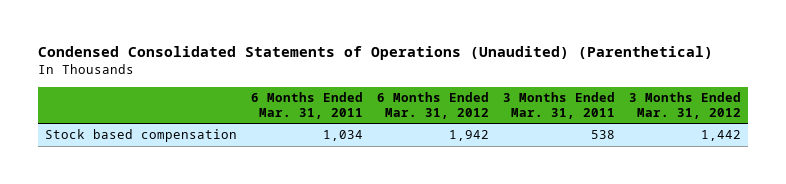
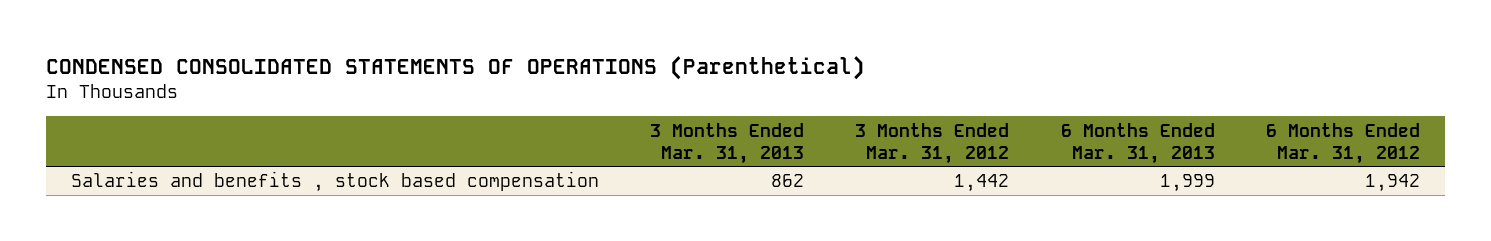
[37,46,713,61] Condensed Consolidated Statements of Operations (Unaudited) (Parenthetical) -> [45,55,865,80] CONDENSED CONSOLIDATED STATEMENTS OF OPERATIONS (Parenthetical)
[251,91,364,119] 6 Months Ended Mar. 31, 2011 -> none
[503,91,616,119] 3 Months Ended Mar. 31, 2011 -> none
none -> [650,122,805,164] 3 Months Ended Mar. 31, 2013
none -> [1060,122,1215,164] 6 Months Ended Mar. 31, 2013
[44,129,237,143] Stock based compensation -> [71,171,600,193] Salaries and benefits , stock based compensation

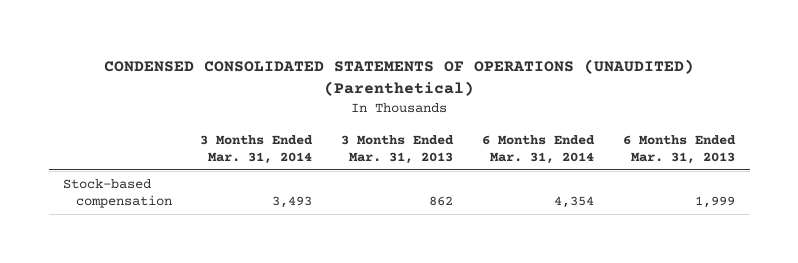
[45,55,865,80] CONDENSED CONSOLIDATED STATEMENTS OF OPERATIONS (Parenthetical) -> [104,58,695,96] CONDENSED CONSOLIDATED STATEMENTS OF OPERATIONS (UNAUDITED) (Parenthetical)
[855,122,1010,164] 3 Months Ended Mar. 31, 2012 -> none
[1265,122,1420,164] 6 Months Ended Mar. 31, 2012 -> none
none -> [200,134,314,164] 3 Months Ended Mar. 31, 2014
none -> [482,134,596,164] 6 Months Ended Mar. 31, 2014
[71,171,600,193] Salaries and benefits , stock based compensation -> [63,179,172,209] Stock-based compensation

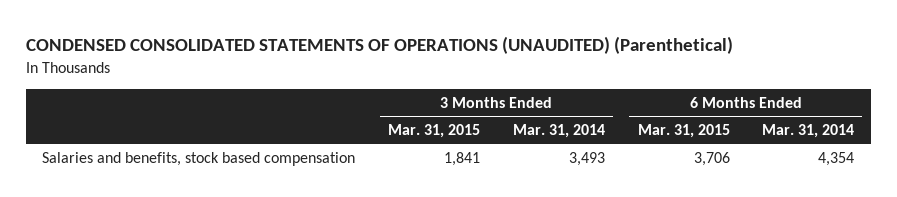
[341,134,455,164] 3 Months Ended Mar. 31, 2013 -> none
[623,134,737,164] 6 Months Ended Mar. 31, 2013 -> none
none -> [388,123,481,138] Mar. 31, 2015
none -> [637,123,730,138] Mar. 31, 2015
[63,179,172,209] Stock-based compensation -> [42,151,356,166] Salaries and benefits, stock based compensation

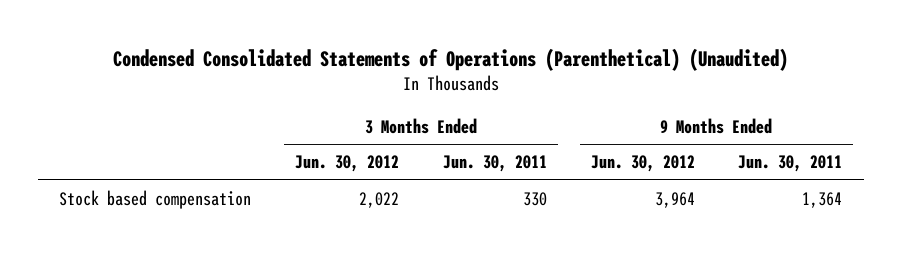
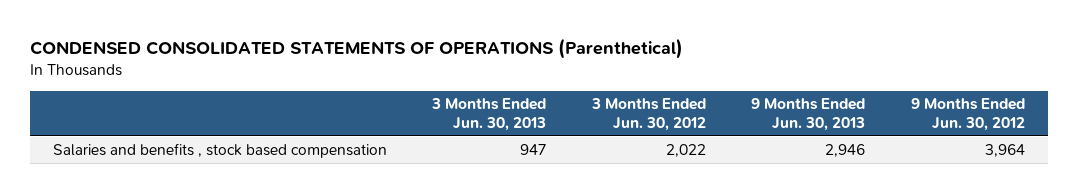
[112,47,788,71] Condensed Consolidated Statements of Operations (Parenthetical) (Unaudited) -> [30,38,684,60] CONDENSED CONSOLIDATED STATEMENTS OF OPERATIONS (Parenthetical)
[442,155,547,173] Jun. 30, 2011 -> none
[738,155,843,173] Jun. 30, 2011 -> none
none -> [431,97,547,131] 3 Months Ended Jun. 30, 2013
none -> [751,97,866,131] 9 Months Ended Jun. 30, 2013
[59,190,252,210] Stock based compensation -> [52,143,387,159] Salaries and benefits , stock based compensation

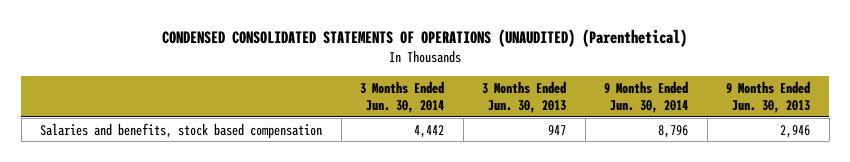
[30,38,684,60] CONDENSED CONSOLIDATED STATEMENTS OF OPERATIONS (Parenthetical) -> [162,29,688,48] CONDENSED CONSOLIDATED STATEMENTS OF OPERATIONS (UNAUDITED) (Parenthetical)
[590,97,706,131] 3 Months Ended Jun. 30, 2012 -> none
[910,97,1025,131] 9 Months Ended Jun. 30, 2012 -> none
none -> [360,80,445,114] 3 Months Ended Jun. 30, 2014
none -> [604,80,689,114] 9 Months Ended Jun. 30, 2014
[52,143,387,159] Salaries and benefits , stock based compensation -> [40,122,323,138] Salaries and benefits, stock based compensation

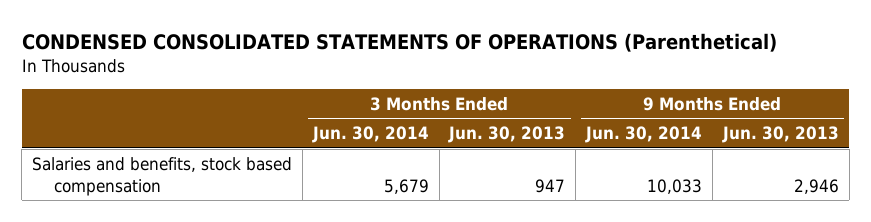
[162,29,688,48] CONDENSED CONSOLIDATED STATEMENTS OF OPERATIONS (UNAUDITED) (Parenthetical) -> [21,32,777,52] CONDENSED CONSOLIDATED STATEMENTS OF OPERATIONS (Parenthetical)
[414,124,445,138] 4,442 -> [383,178,429,194] 5,679
[658,124,689,138] 8,796 -> [647,178,703,194] 10,033

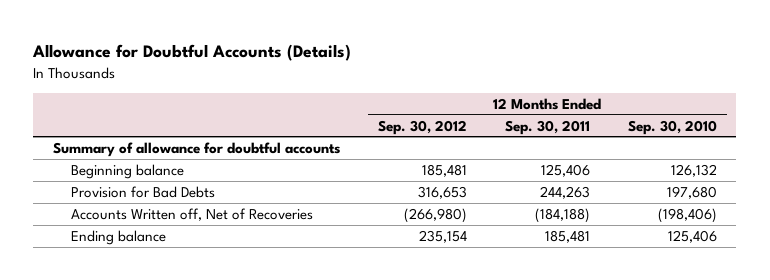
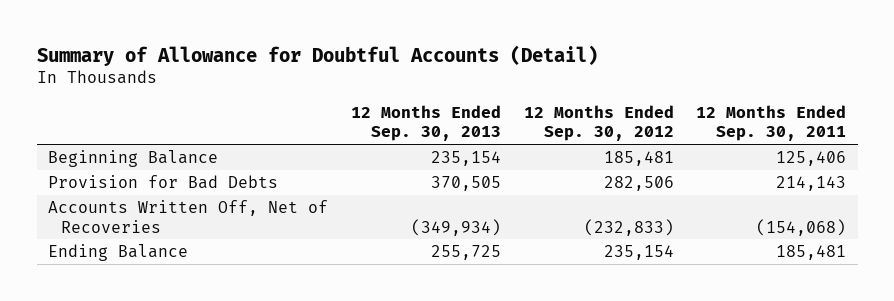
[32,44,352,62] Allowance for Doubtful Accounts (Details) -> [36,44,598,66] Summary of Allowance for Doubtful Accounts (Detail)
[628,119,718,135] Sep. 30, 2010 -> none
none -> [350,104,501,142] 12 Months Ended Sep. 30, 2013
[52,141,340,157] Summary of allowance for doubtful accounts -> none
[71,163,185,179] Beginning balance -> [47,150,218,168] Beginning Balance
[417,185,467,199] 316,653 -> [603,176,674,192] 282,506
[539,185,590,199] 244,263 -> [776,176,847,192] 214,143
[71,207,314,221] Accounts Written off, Net of Recoveries -> [47,200,328,233] Accounts Written Off, Net of Recoveries
[403,207,467,223] (266,980) -> [583,218,674,236] (232,833)
[534,207,590,223] (184,188) -> [756,218,847,236] (154,068)
[71,229,167,245] Ending balance -> [47,244,188,262] Ending Balance

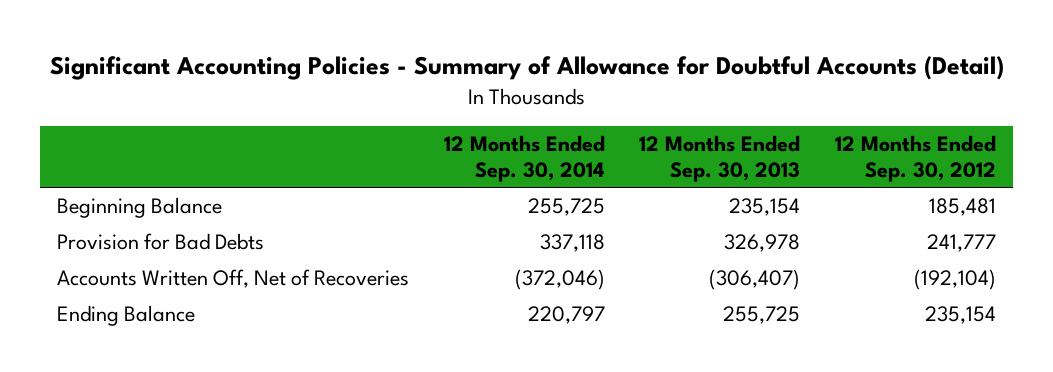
[36,44,598,66] Summary of Allowance for Doubtful Accounts (Detail) -> [49,56,1004,81] Significant Accounting Policies - Summary of Allowance for Doubtful Accounts (Detail)
[696,104,847,142] 12 Months Ended Sep. 30, 2011 -> none
none -> [443,135,605,182] 12 Months Ended Sep. 30, 2014
[430,176,501,192] 370,505 -> [724,234,801,253] 326,978
[603,176,674,192] 282,506 -> [926,234,996,253] 241,777
[410,218,501,236] (349,934) -> [709,269,801,291] (306,407)
[583,218,674,236] (232,833) -> [913,269,996,291] (192,104)

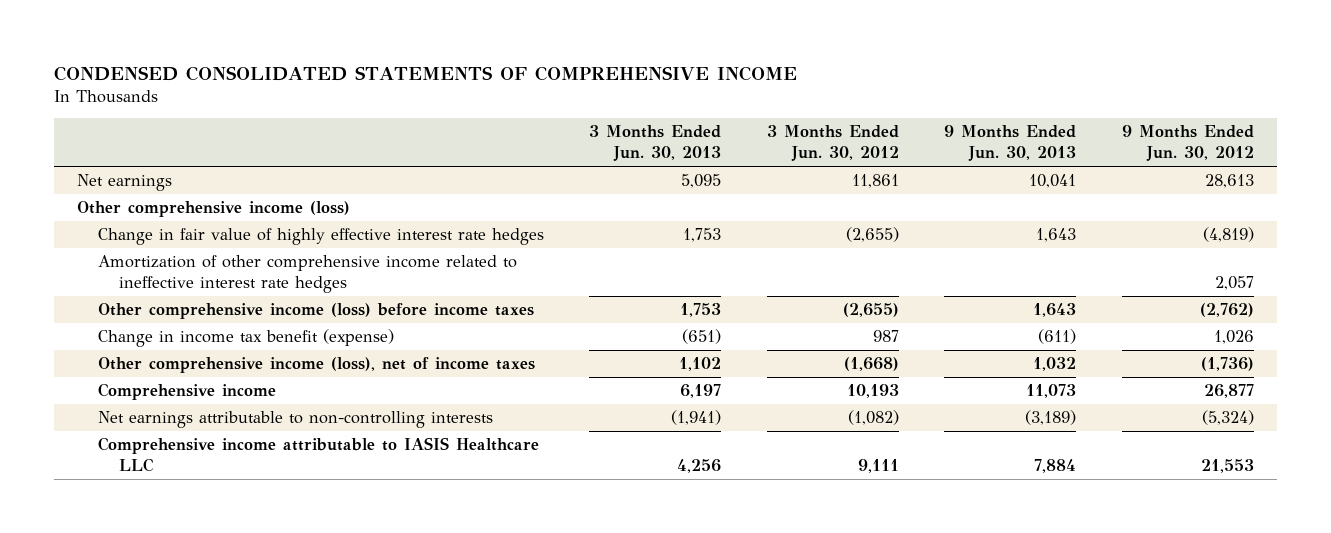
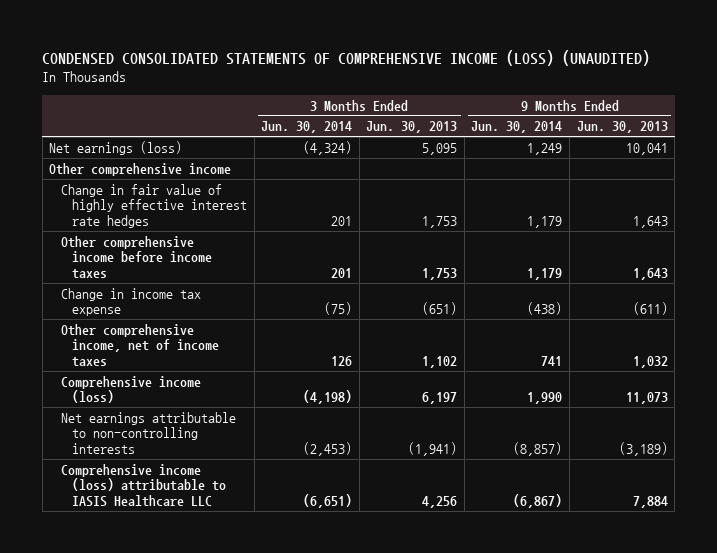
[54,65,798,81] CONDENSED CONSOLIDATED STATEMENTS OF COMPREHENSIVE INCOME -> [42,50,651,67] CONDENSED CONSOLIDATED STATEMENTS OF COMPREHENSIVE INCOME (LOSS) (UNAUDITED)
[766,125,899,162] 3 Months Ended Jun. 30, 2012 -> none
[1121,125,1254,162] 9 Months Ended Jun. 30, 2012 -> none
none -> [261,121,353,134] Jun. 30, 2014
none -> [471,121,563,134] Jun. 30, 2014
[76,174,172,192] Net earnings -> [49,140,183,155] Net earnings (loss)
[76,201,350,218] Other comprehensive income (loss) -> [49,162,232,176] Other comprehensive income
[97,255,517,294] Amortization of other comprehensive income related to ineffective interest rate hedges -> none
[97,303,534,320] Other comprehensive income (loss) before income taxes -> [60,235,213,279] Other comprehensive income before income taxes
[97,329,394,348] Change in income tax benefit (expense) -> [60,287,201,317] Change in income tax expense
[97,357,535,374] Other comprehensive income (loss), net of income taxes -> [60,323,220,367] Other comprehensive income, net of income taxes
[97,383,276,401] Comprehensive income -> [60,375,201,404] Comprehensive income (loss)
[97,437,539,473] Comprehensive income attributable to IASIS Healthcare LLC -> [60,463,227,507] Comprehensive income (loss) attributable to IASIS Healthcare LLC

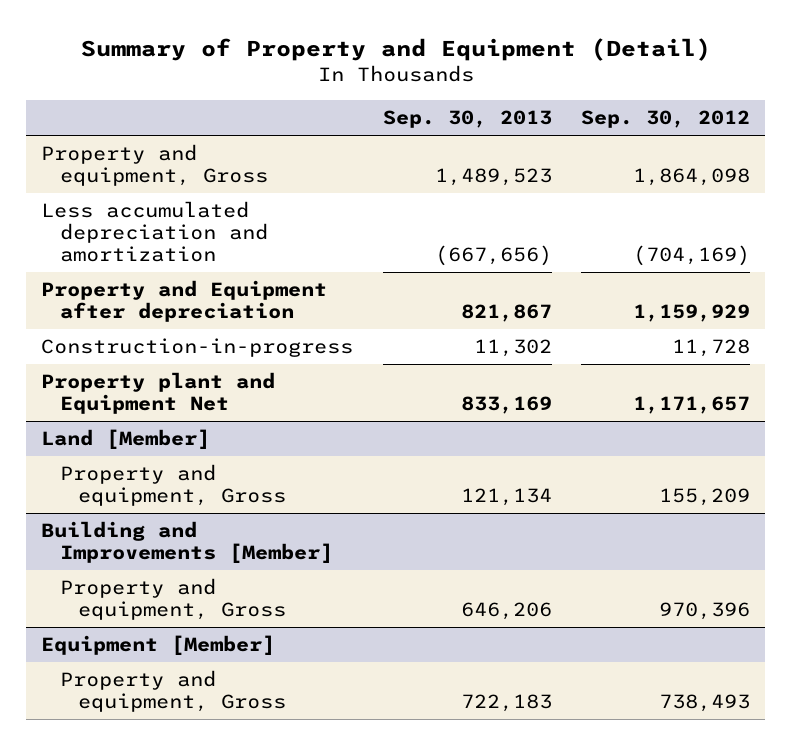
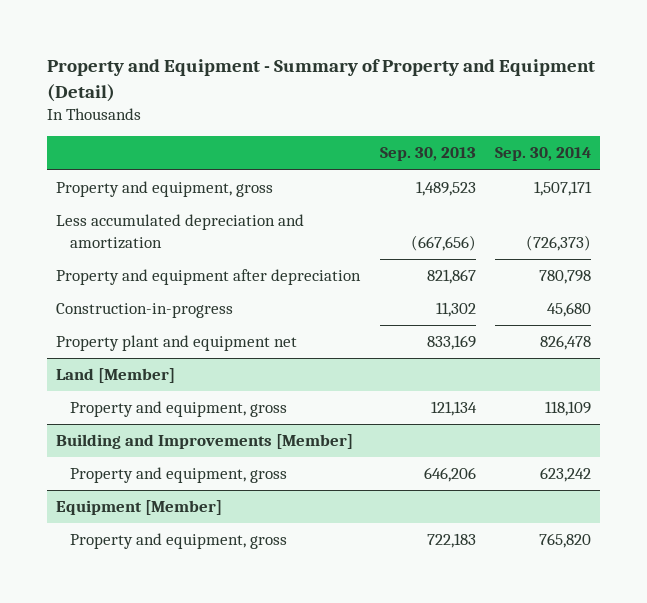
[80,37,711,61] Summary of Property and Equipment (Detail) -> [46,59,595,102] Property and Equipment - Summary of Property and Equipment (Detail)
[581,110,751,129] Sep. 30, 2012 -> none
none -> [494,147,591,162] Sep. 30, 2014
[41,144,268,187] Property and equipment, Gross -> [56,181,274,198] Property and equipment, gross
[41,280,328,323] Property and Equipment after depreciation -> [56,269,362,286] Property and equipment after depreciation
[41,372,276,415] Property plant and Equipment Net -> [56,335,298,352] Property plant and equipment net
[59,464,287,507] Property and equipment, Gross -> [69,401,287,418] Property and equipment, gross
[59,578,287,621] Property and equipment, Gross -> [69,467,287,484] Property and equipment, gross
[59,670,287,713] Property and equipment, Gross -> [69,533,287,550] Property and equipment, gross

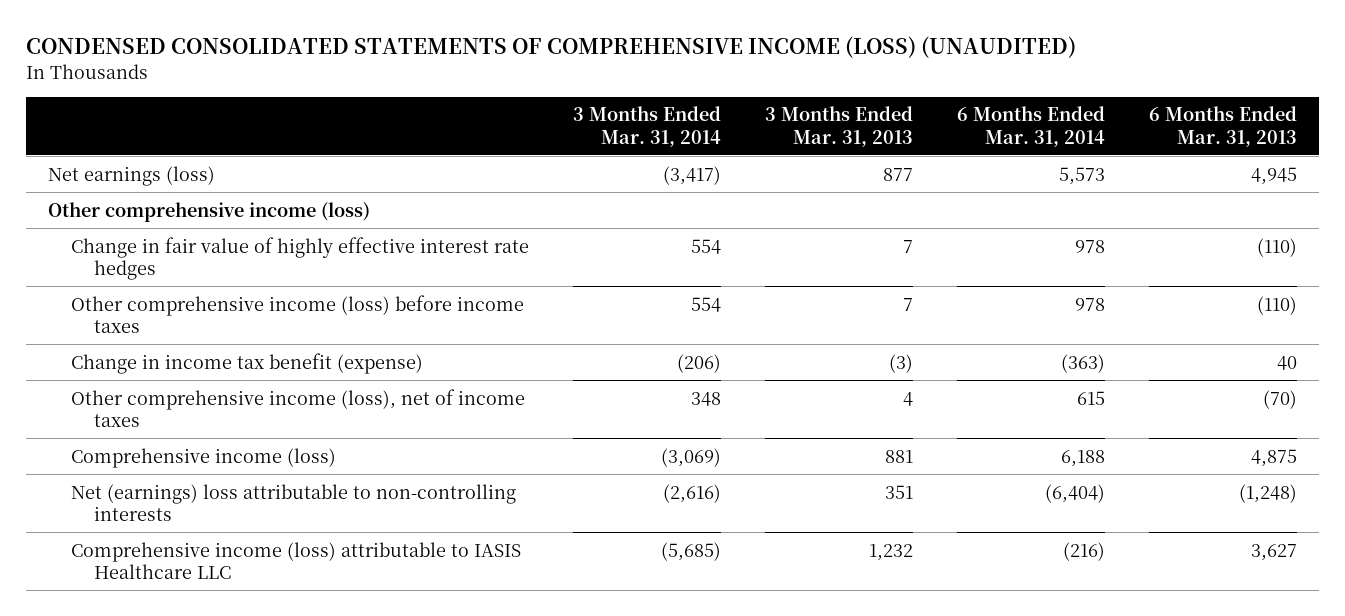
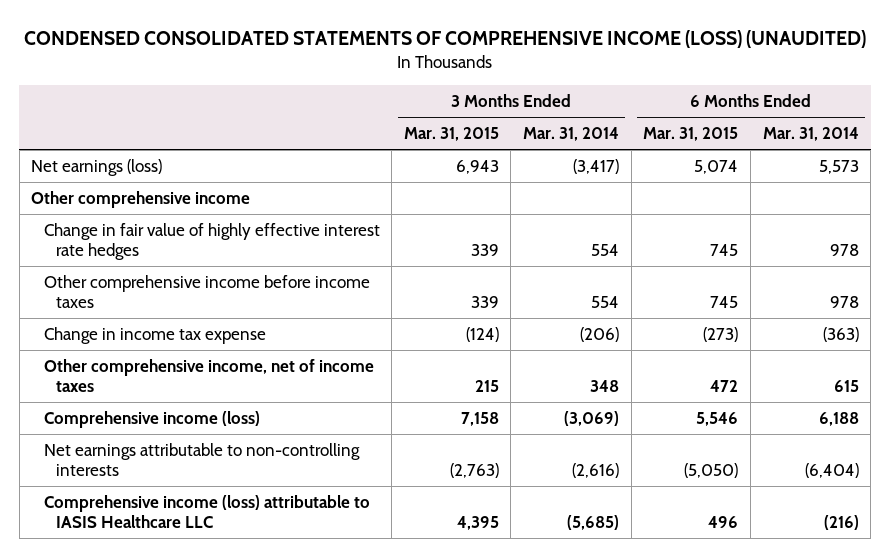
[764,106,913,147] 3 Months Ended Mar. 31, 2013 -> none
[1148,106,1297,147] 6 Months Ended Mar. 31, 2013 -> none
none -> [403,127,499,142] Mar. 31, 2015
none -> [643,127,739,142] Mar. 31, 2015
[47,201,370,222] Other comprehensive income (loss) -> [31,190,251,208] Other comprehensive income
[70,294,524,333] Other comprehensive income (loss) before income taxes -> [43,274,370,308] Other comprehensive income before income taxes
[70,352,423,374] Change in income tax benefit (expense) -> [43,326,266,344] Change in income tax expense
[70,388,525,427] Other comprehensive income (loss), net of income taxes -> [43,358,374,392] Other comprehensive income, net of income taxes
[70,483,516,521] Net (earnings) loss attributable to non-controlling interests -> [43,442,360,476] Net earnings attributable to non-controlling interests

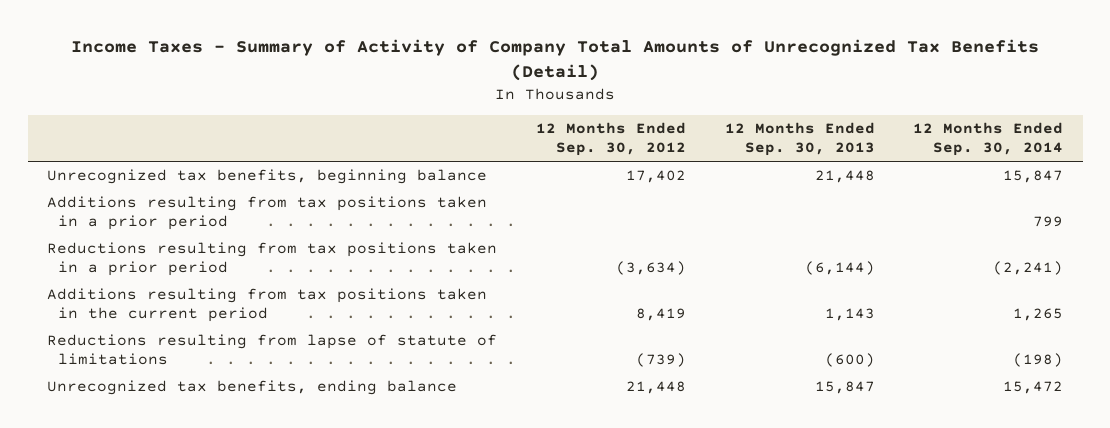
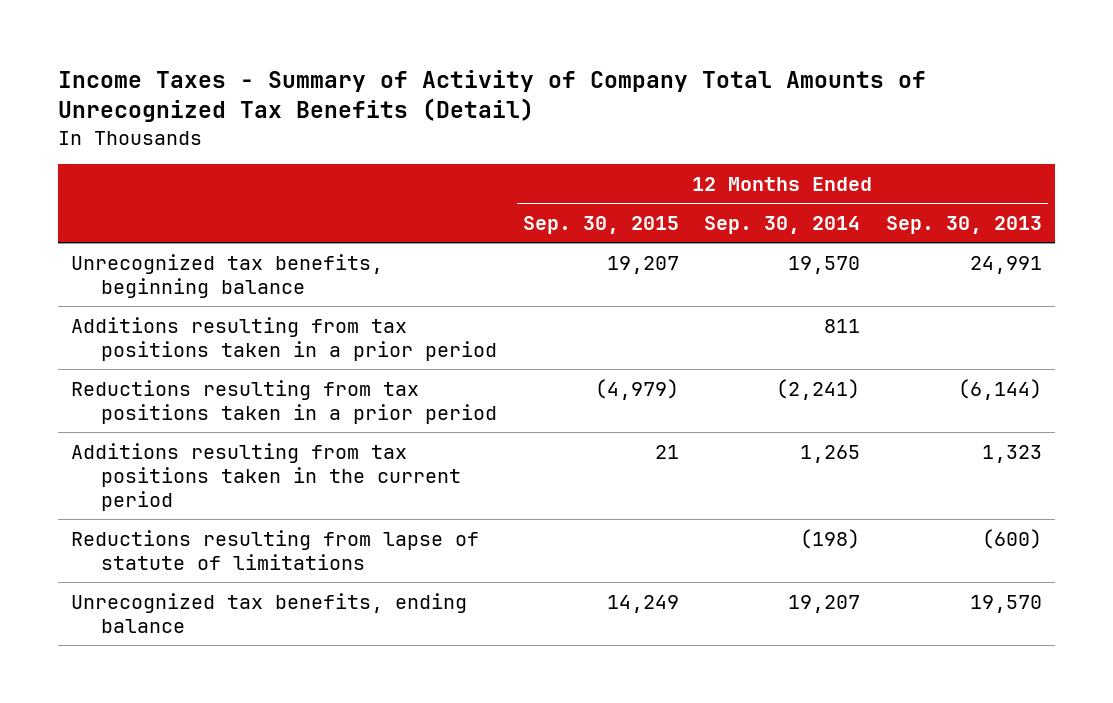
[535,122,686,157] 12 Months Ended Sep. 30, 2012 -> none
none -> [522,215,679,234] Sep. 30, 2015
[814,170,875,184] 21,448 -> [970,255,1043,274] 24,991
[1003,170,1064,184] 15,847 -> [788,255,861,274] 19,570
[1033,216,1064,228] 799 -> [824,318,861,333] 811
[824,308,875,322] 1,143 -> [982,444,1043,463] 1,323
[814,381,875,395] 15,847 -> [970,594,1043,613] 19,570
[1003,381,1064,395] 15,472 -> [788,594,861,613] 19,207

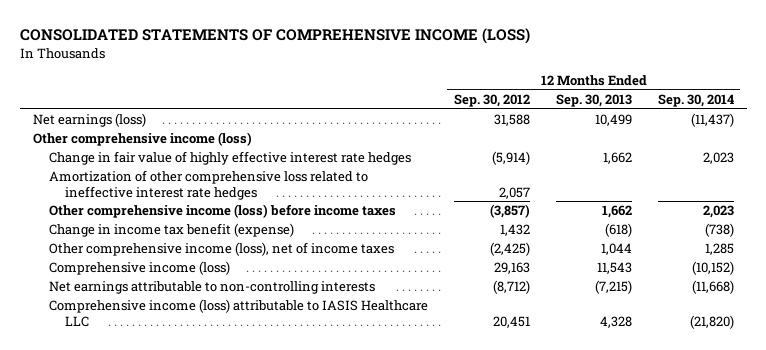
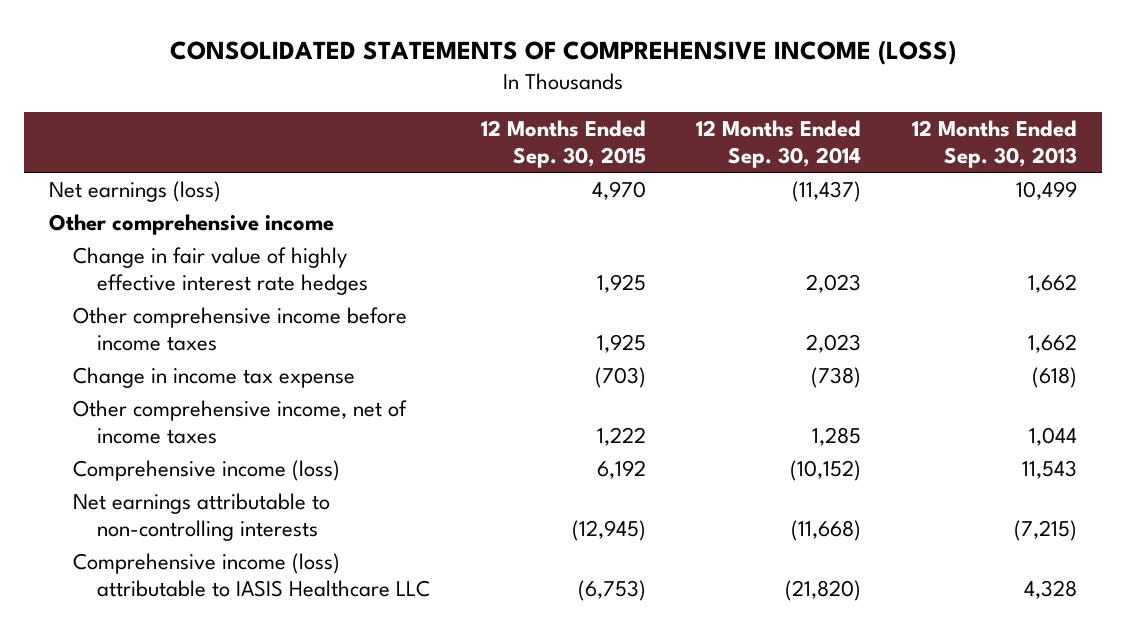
[453,94,530,108] Sep. 30, 2012 -> none
none -> [480,119,646,169] 12 Months Ended Sep. 30, 2015
[32,132,252,147] Other comprehensive income (loss) -> [49,213,335,235] Other comprehensive income
[48,170,368,200] Amortization of other comprehensive loss related to ineffective interest rate hedges -> none
[48,204,396,219] Other comprehensive income (loss) before income taxes -> [73,306,408,352] Other comprehensive income before income taxes
[48,223,294,238] Change in income tax benefit (expense) -> [73,366,356,388] Change in income tax expense
[48,242,394,257] Other comprehensive income (loss), net of income taxes -> [73,399,408,445] Other comprehensive income, net of income taxes

